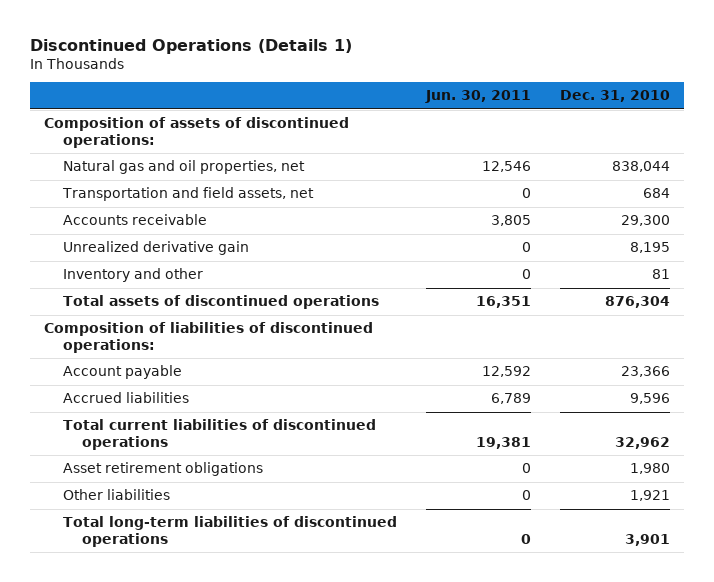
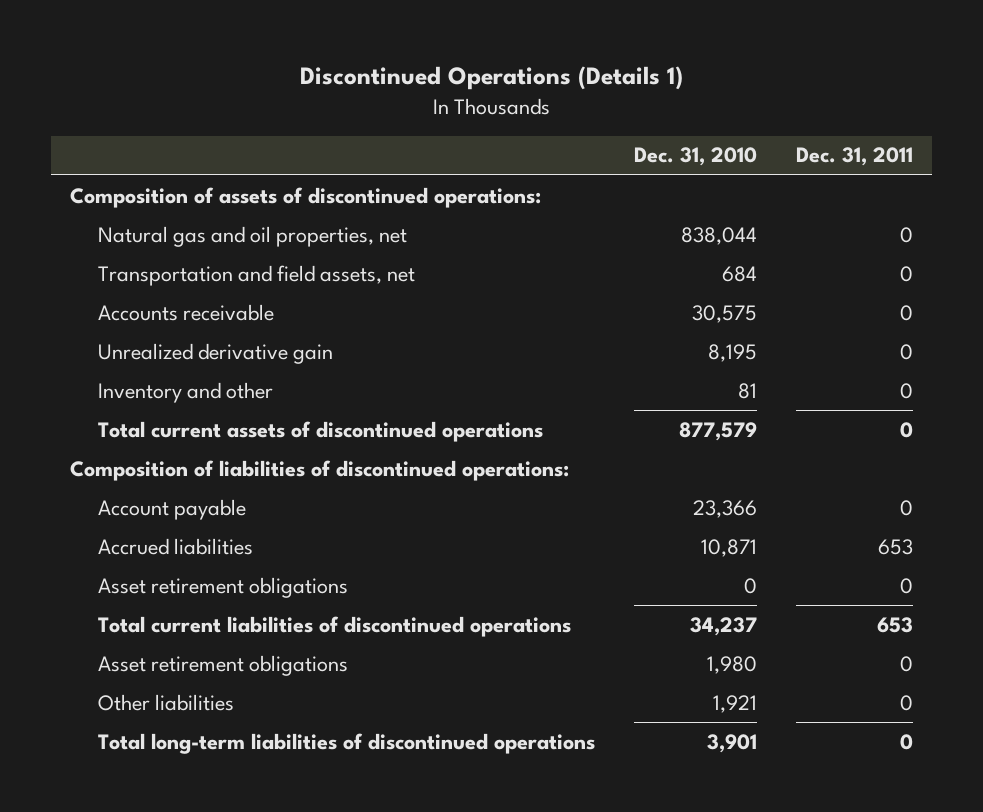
[424,90,531,104] Jun. 30, 2011 -> none
none -> [795,147,913,167] Dec. 31, 2011
[620,215,670,227] 29,300 -> [691,304,757,323] 30,575
[63,295,380,310] Total assets of discontinued operations -> [97,420,543,442] Total current assets of discontinued operations
[604,296,670,309] 876,304 -> [678,421,757,441] 877,579
[629,393,670,405] 9,596 -> [700,538,757,557] 10,871
none -> [97,576,348,598] Asset retirement obligations
[614,436,670,449] 32,962 -> [689,616,757,636] 34,237

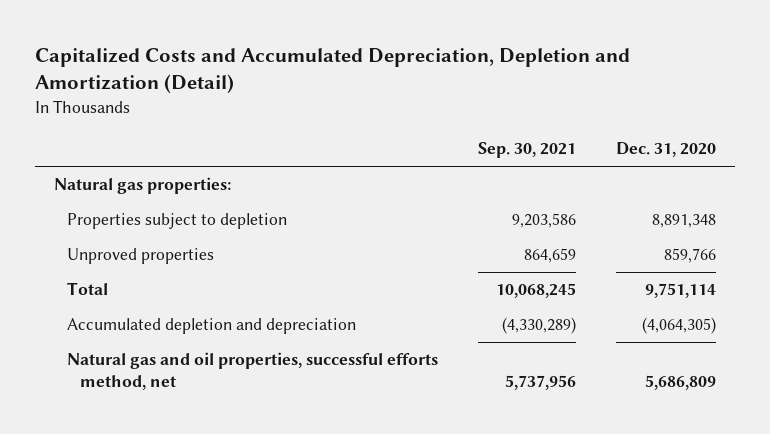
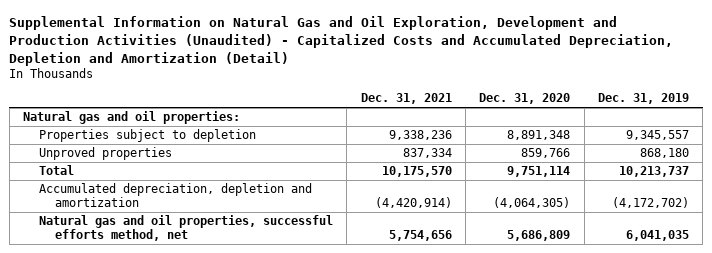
[34,48,630,95] Capitalized Costs and Accumulated Depreciation, Depletion and Amortization (Detail) -> [9,15,674,66] Supplemental Information on Natural Gas and Oil Exploration, Development and Production Activities (Unaudited) - Capitalized Costs and Accumulated Depreciation, Depletion and Amortization (Detail)
[477,142,576,159] Sep. 30, 2021 -> none
none -> [360,93,452,105] Dec. 31, 2021
none -> [598,93,690,105] Dec. 31, 2019
[54,177,232,195] Natural gas properties: -> [23,111,241,125] Natural gas and oil properties:
[67,318,357,335] Accumulated depletion and depreciation -> [39,183,313,207] Accumulated depreciation, depletion and amortization

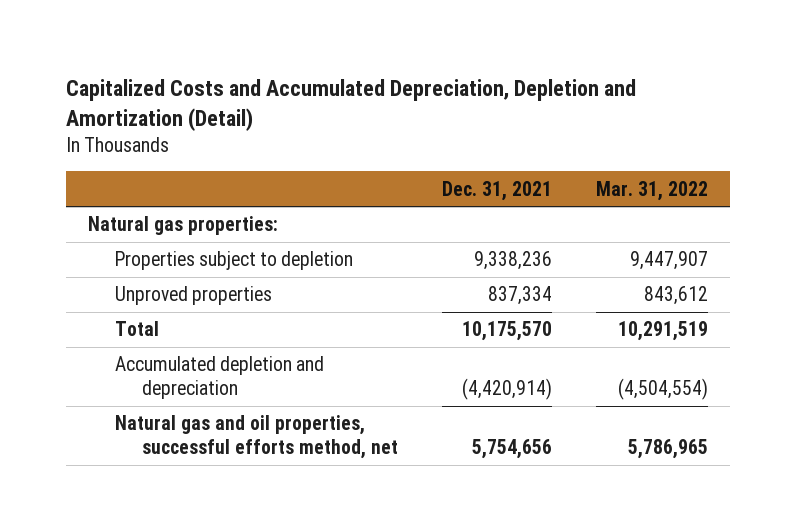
[9,15,674,66] Supplemental Information on Natural Gas and Oil Exploration, Development and Production Activities (Unaudited) - Capitalized Costs and Accumulated Depreciation, Depletion and Amortization (Detail) -> [65,78,636,131] Capitalized Costs and Accumulated Depreciation, Depletion and Amortization (Detail)
[479,93,571,105] Dec. 31, 2020 -> none
[598,93,690,105] Dec. 31, 2019 -> none
none -> [596,180,709,201] Mar. 31, 2022
[23,111,241,125] Natural gas and oil properties: -> [87,216,278,236] Natural gas properties:
[39,183,313,207] Accumulated depreciation, depletion and amortization -> [115,356,325,400] Accumulated depletion and depreciation

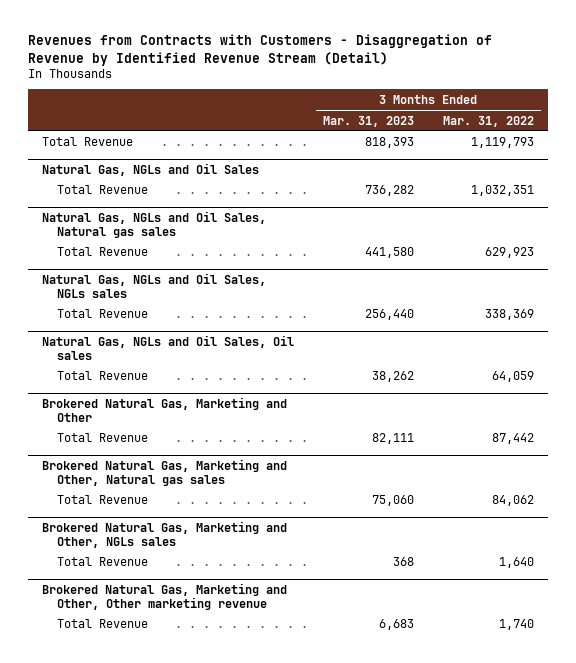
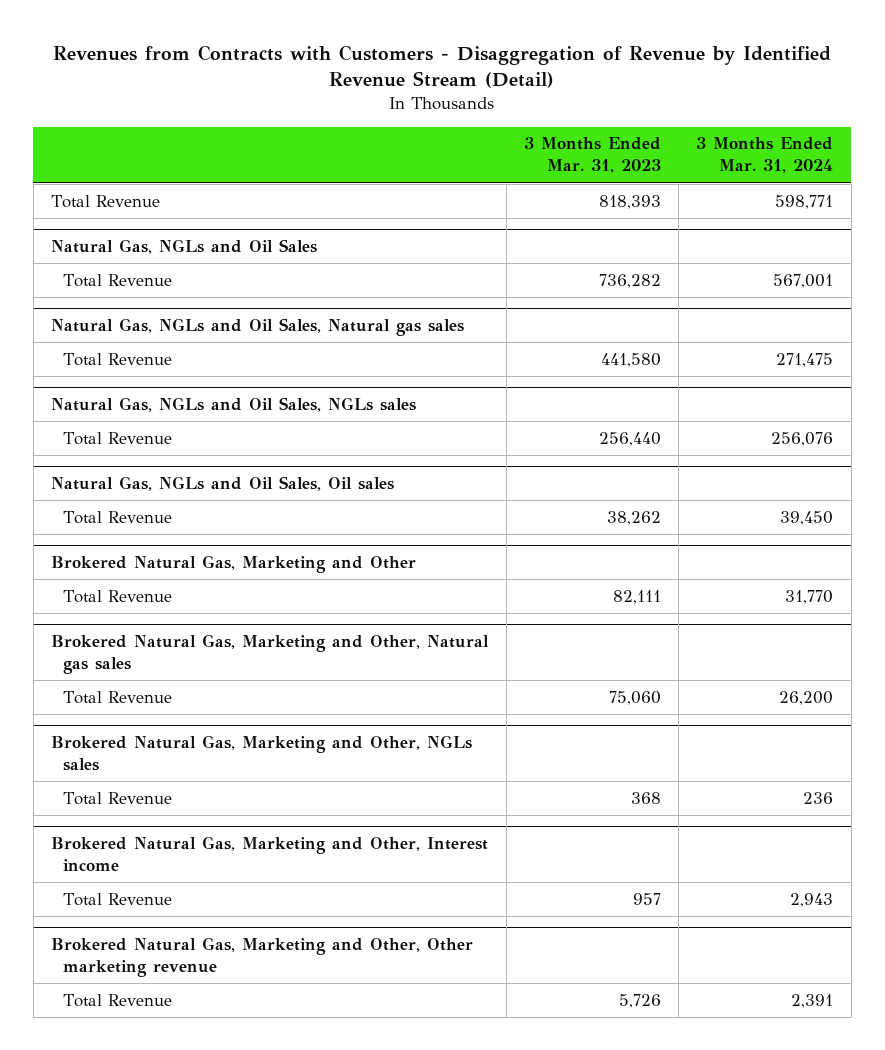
[442,115,534,127] Mar. 31, 2022 -> none
none -> [696,137,834,174] 3 Months Ended Mar. 31, 2024
none -> [51,835,489,872] Brokered Natural Gas, Marketing and Other, Interest income
none -> [63,892,173,906] Total Revenue
[378,619,414,631] 6,683 -> [618,993,661,1008] 5,726

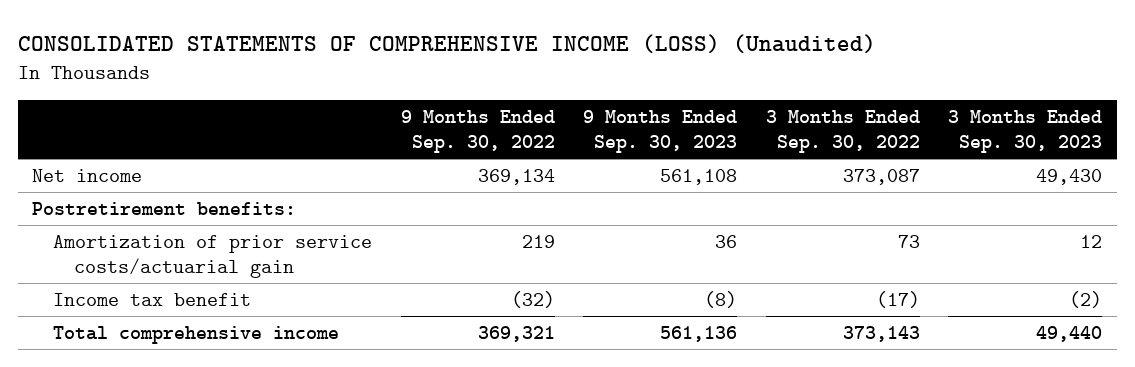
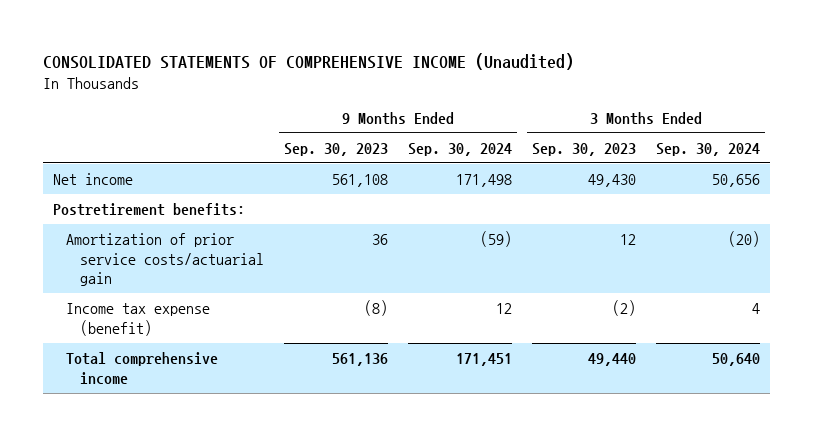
[18,33,877,53] CONSOLIDATED STATEMENTS OF COMPREHENSIVE INCOME (LOSS) (Unaudited) -> [42,52,574,70] CONSOLIDATED STATEMENTS OF COMPREHENSIVE INCOME (Unaudited)
[400,109,555,153] 9 Months Ended Sep. 30, 2022 -> none
[765,109,920,153] 3 Months Ended Sep. 30, 2022 -> none
none -> [408,142,513,156] Sep. 30, 2024
none -> [656,142,761,156] Sep. 30, 2024
[53,293,252,307] Income tax benefit -> [66,302,211,336] Income tax expense (benefit)

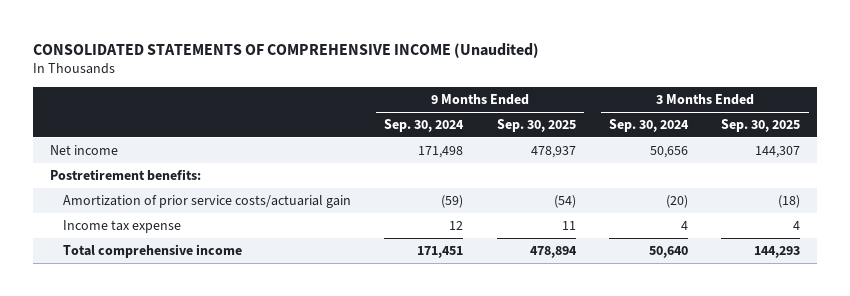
[283,142,388,156] Sep. 30, 2023 -> none
[532,142,637,156] Sep. 30, 2023 -> none
none -> [496,119,576,133] Sep. 30, 2025
none -> [721,119,801,133] Sep. 30, 2025
[66,302,211,336] Income tax expense (benefit) -> [62,220,181,234] Income tax expense

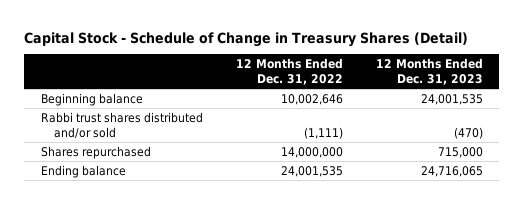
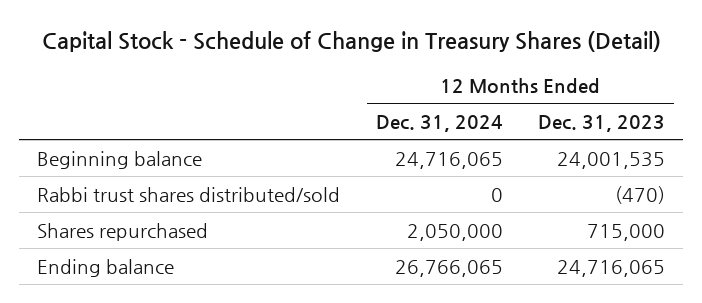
[235,58,343,86] 12 Months Ended Dec. 31, 2022 -> none
none -> [375,115,503,133] Dec. 31, 2024
[40,111,203,139] Rabbi trust shares distributed and/or sold -> [36,186,340,202] Rabbi trust shares distributed/sold

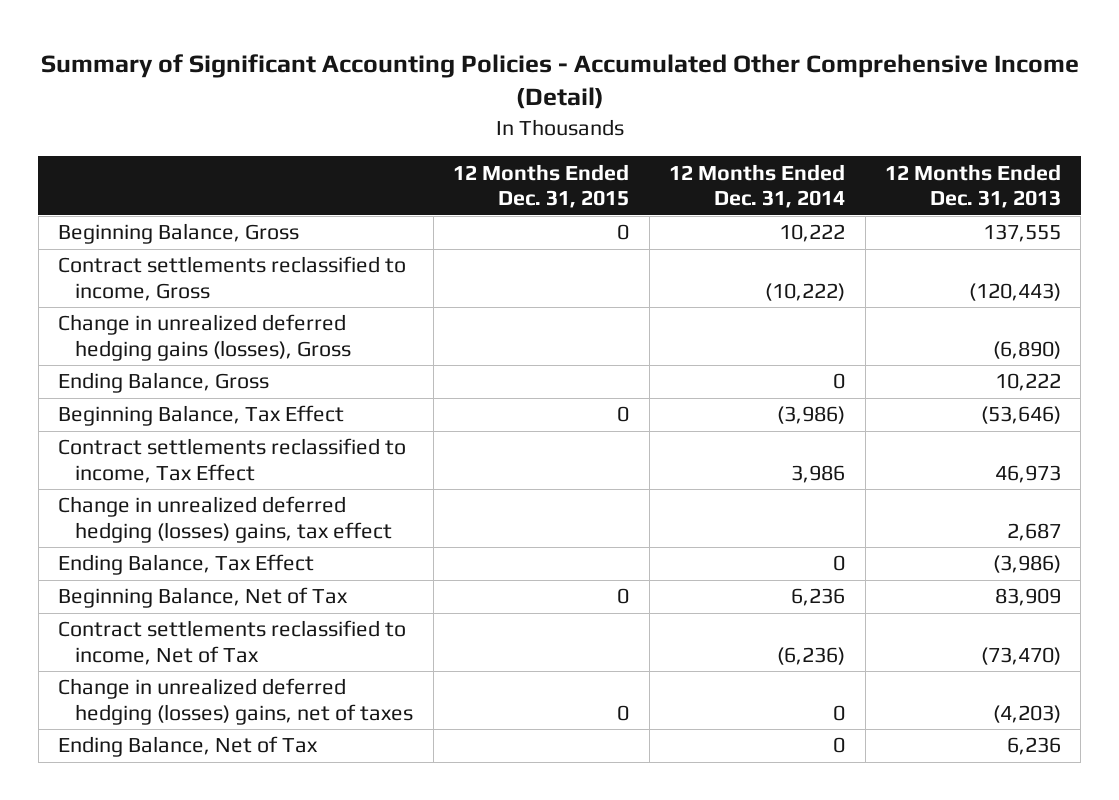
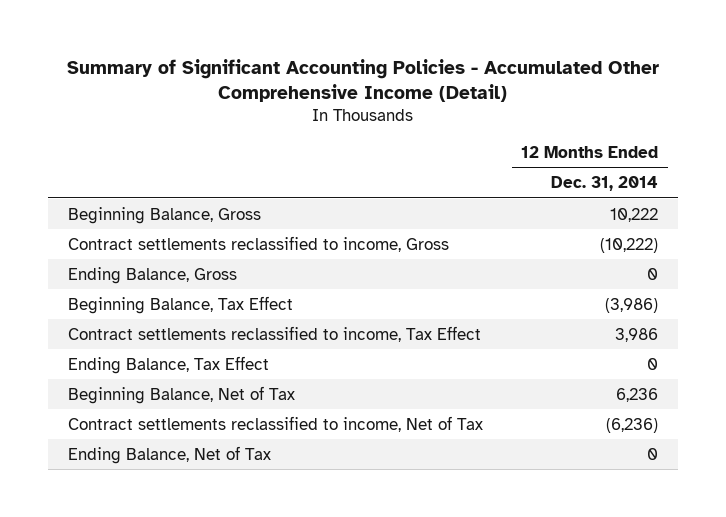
[453,163,630,209] 12 Months Ended Dec. 31, 2015 -> none
[884,163,1061,209] 12 Months Ended Dec. 31, 2013 -> none
[58,314,352,362] Change in unrealized deferred hedging gains (losses), Gross -> none
[58,496,393,544] Change in unrealized deferred hedging (losses) gains, tax effect -> none
[58,678,414,726] Change in unrealized deferred hedging (losses) gains, net of taxes -> none

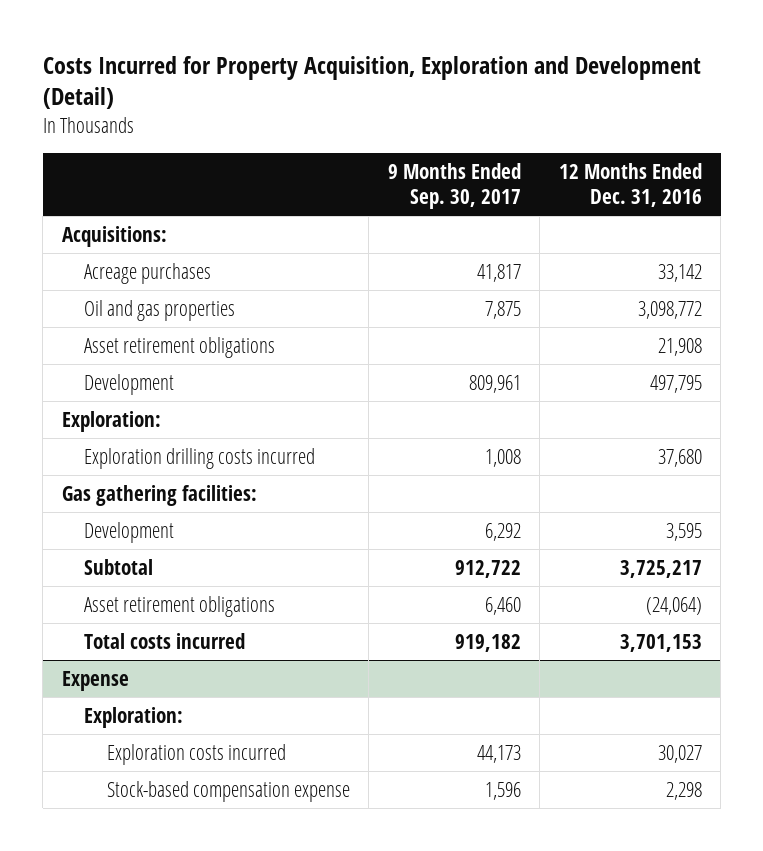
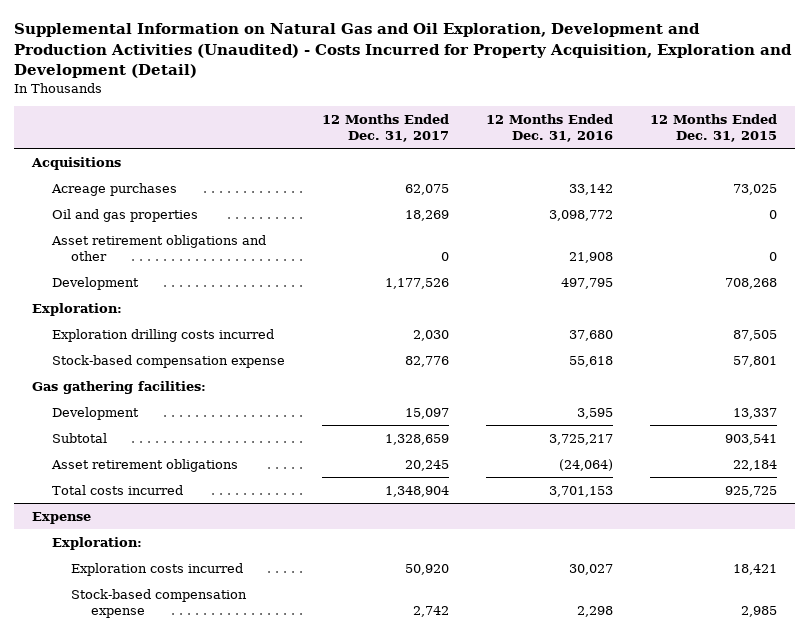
[42,55,701,110] Costs Incurred for Property Acquisition, Exploration and Development (Detail) -> [13,23,792,79] Supplemental Information on Natural Gas and Oil Exploration, Development and Production Activities (Unaudited) - Costs Incurred for Property Acquisition, Exploration and Development (Detail)
[387,162,521,210] 9 Months Ended Sep. 30, 2017 -> none
none -> [321,113,449,143] 12 Months Ended Dec. 31, 2017
none -> [649,113,777,143] 12 Months Ended Dec. 31, 2015
[61,225,167,247] Acquisitions: -> [31,156,122,170] Acquisitions
[84,336,276,358] Asset retirement obligations -> [50,234,266,262] Asset retirement obligations and other
none -> [51,354,285,368] Stock-based compensation expense

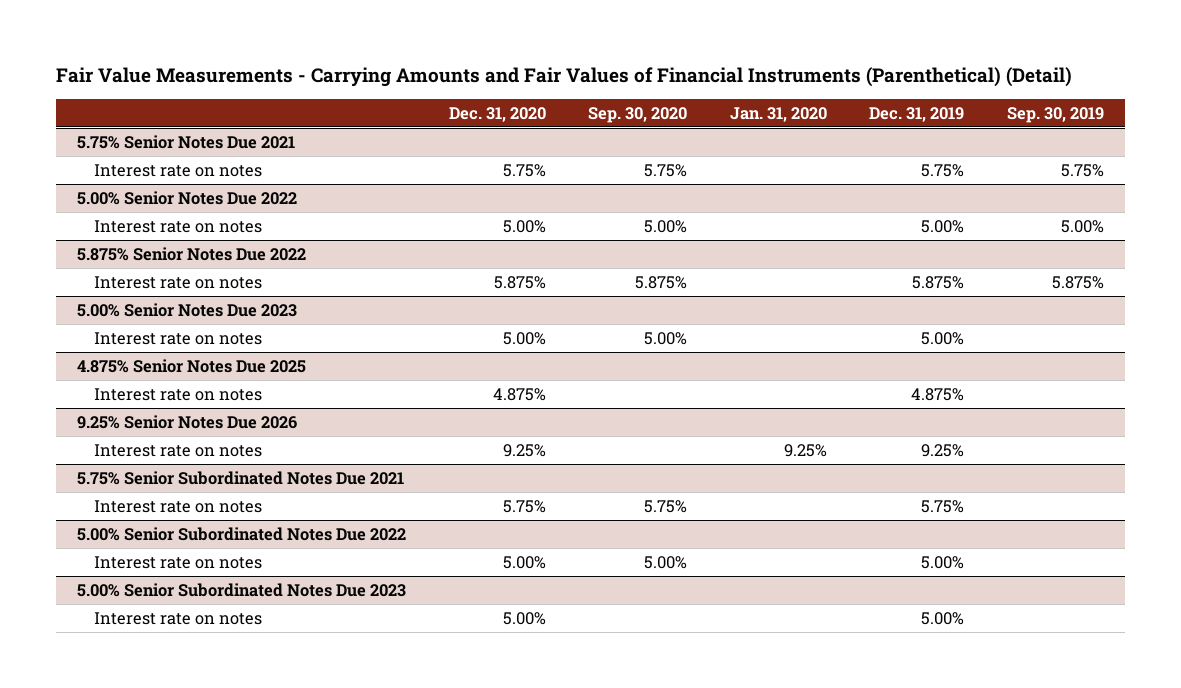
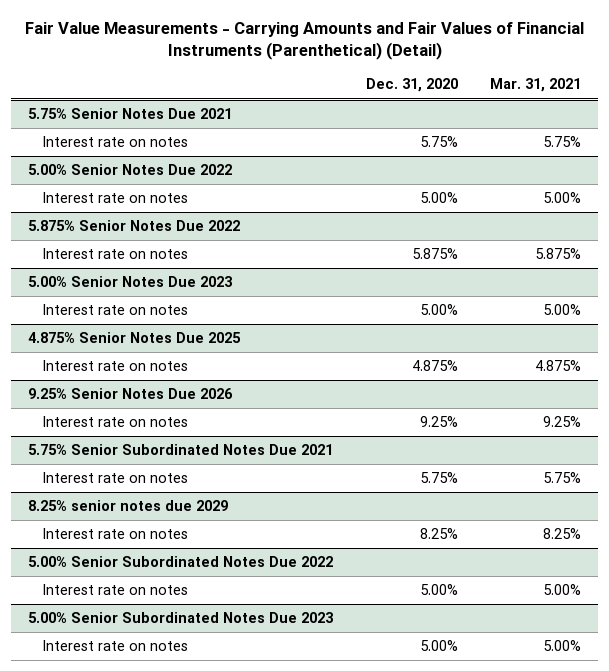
[588,106,688,123] Sep. 30, 2020 -> none
[729,106,827,122] Jan. 31, 2020 -> none
[869,106,965,122] Dec. 31, 2019 -> none
[1006,106,1104,123] Sep. 30, 2019 -> none
none -> [490,78,582,93] Mar. 31, 2021
none -> [27,500,228,512] 8.25% senior notes due 2029
none -> [42,528,189,540] Interest rate on notes

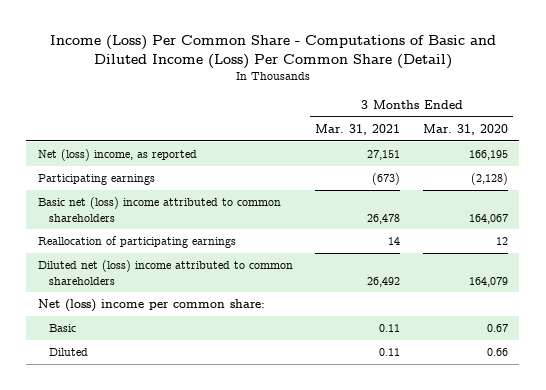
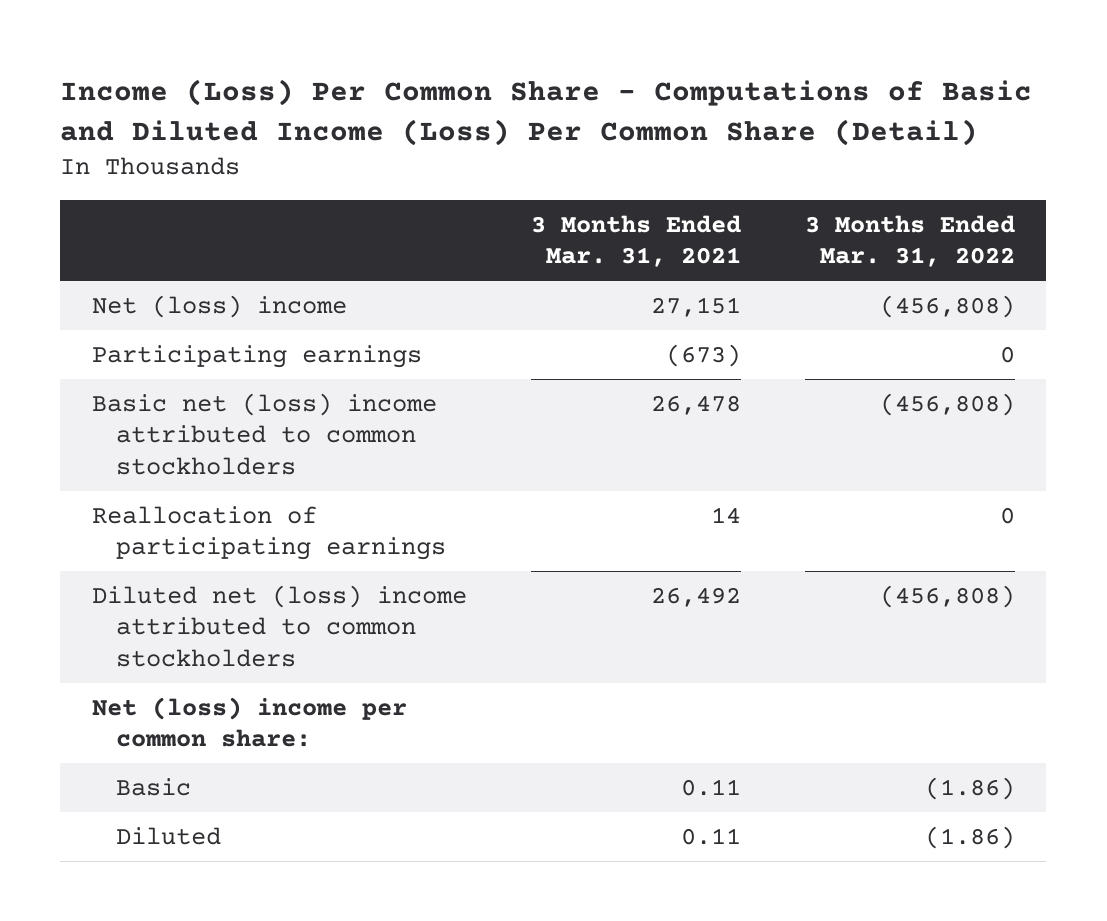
[422,123,508,135] Mar. 31, 2020 -> none
none -> [804,214,1015,268] 3 Months Ended Mar. 31, 2022
[37,149,197,162] Net (loss) income, as reported -> [92,294,348,318] Net (loss) income
[37,197,281,222] Basic net (loss) income attributed to common shareholders -> [92,392,438,475] Basic net (loss) income attributed to common stockholders
[37,260,293,285] Diluted net (loss) income attributed to common shareholders -> [92,584,468,667] Diluted net (loss) income attributed to common stockholders

